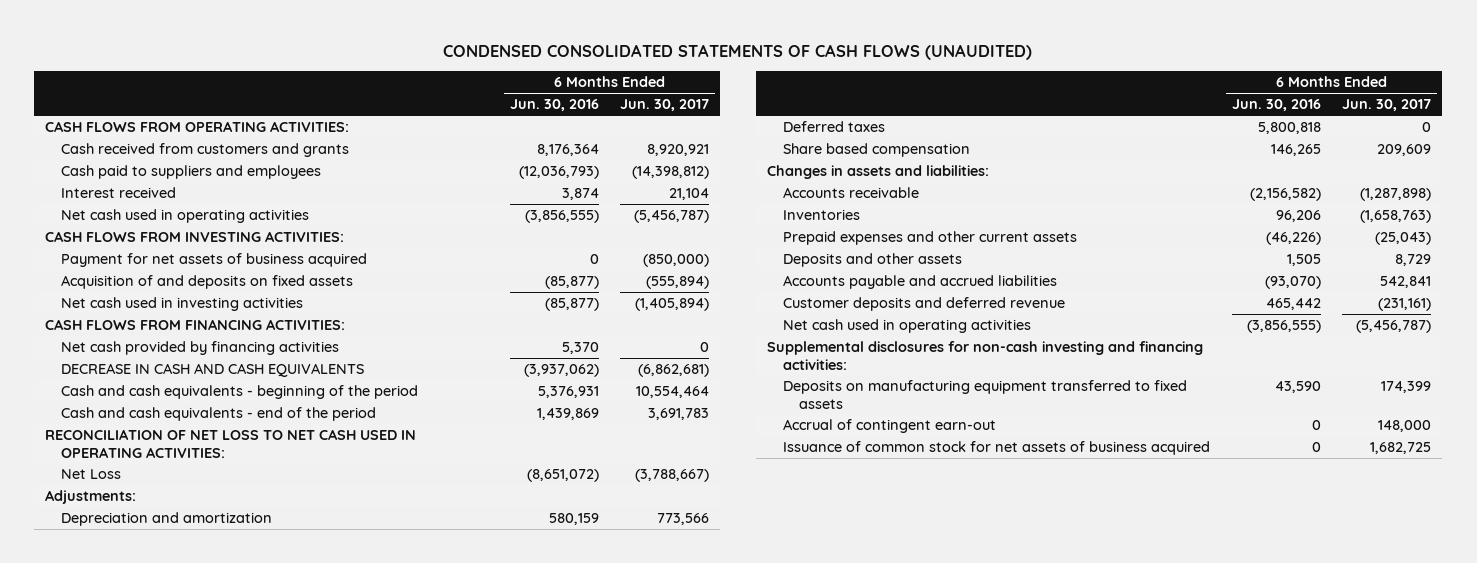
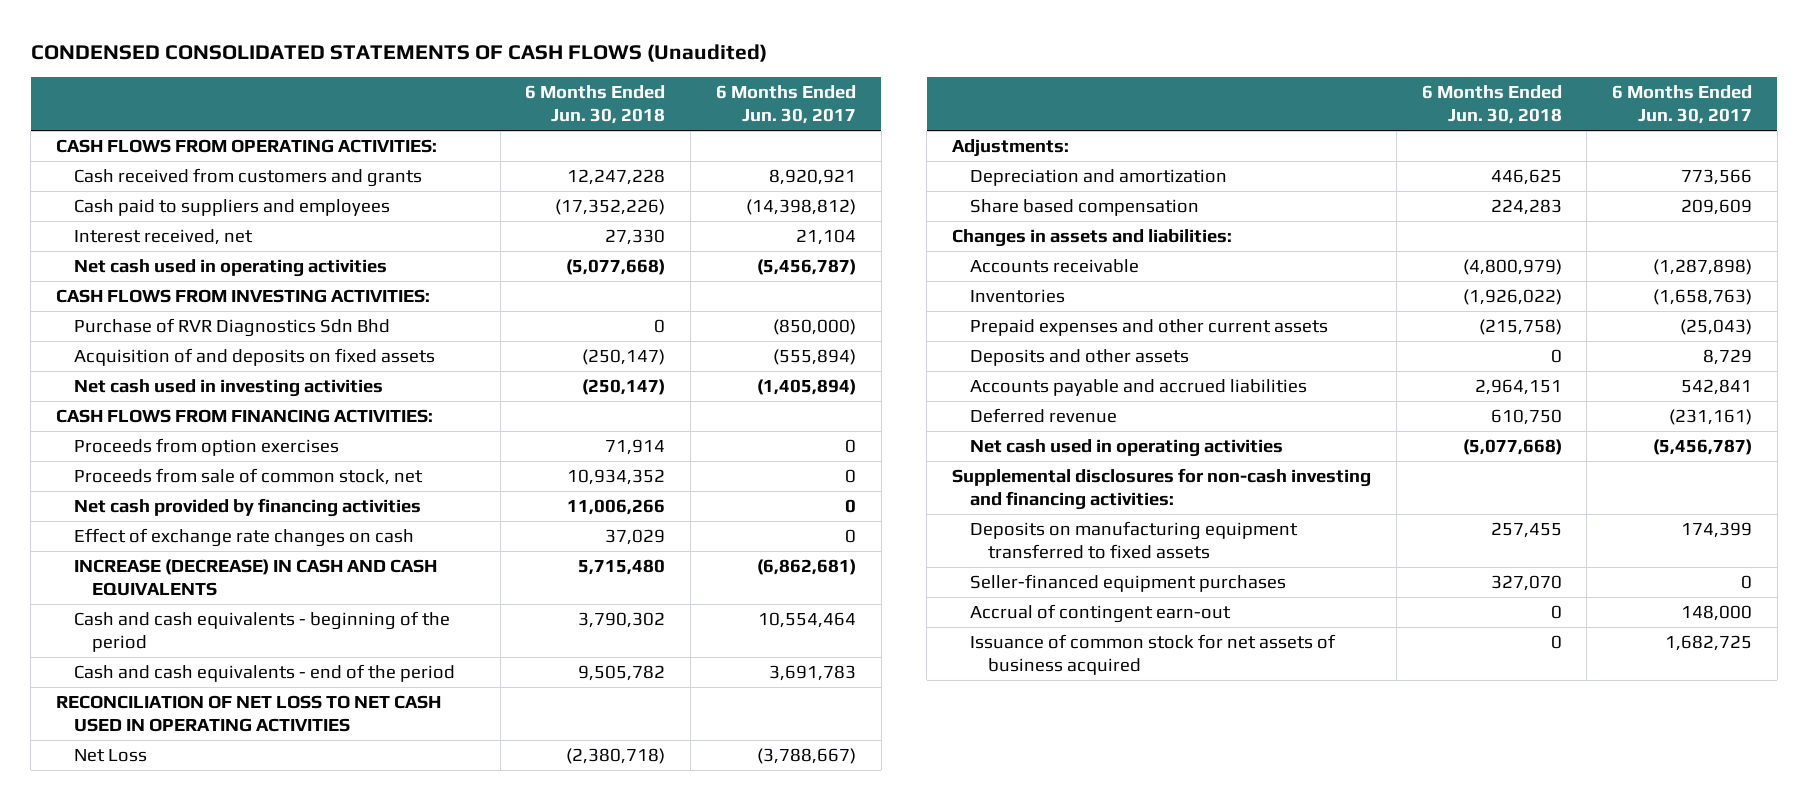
[443,43,1033,60] CONDENSED CONSOLIDATED STATEMENTS OF CASH FLOWS (UNAUDITED) -> [30,43,767,62] CONDENSED CONSOLIDATED STATEMENTS OF CASH FLOWS (Unaudited)
[509,99,599,112] Jun. 30, 2016 -> none
none -> [525,85,666,125] 6 Months Ended Jun. 30, 2018
[61,187,177,199] Interest received -> [73,228,253,245] Interest received, net
[61,253,368,268] Payment for net assets of business acquired -> none
none -> [73,317,390,337] Purchase of RVR Diagnostics Sdn Bhd
none -> [73,437,339,456] Proceeds from option exercises
none -> [73,467,423,485] Proceeds from sale of common stock, net
none -> [73,527,414,547] Effect of exchange rate changes on cash
[61,363,365,378] DECREASE IN CASH AND CASH EQUIVALENTS -> [73,558,437,597] INCREASE (DECREASE) IN CASH AND CASH EQUIVALENTS
[45,429,417,458] RECONCILIATION OF NET LOSS TO NET CASH USED IN OPERATING ACTIVITIES: -> [55,694,441,733] RECONCILIATION OF NET LOSS TO NET CASH USED IN OPERATING ACTIVITIES
[783,121,886,133] Deferred taxes -> none
[783,297,1066,312] Customer deposits and deferred revenue -> [970,407,1118,423] Deferred revenue
none -> [970,573,1287,592] Seller-financed equipment purchases

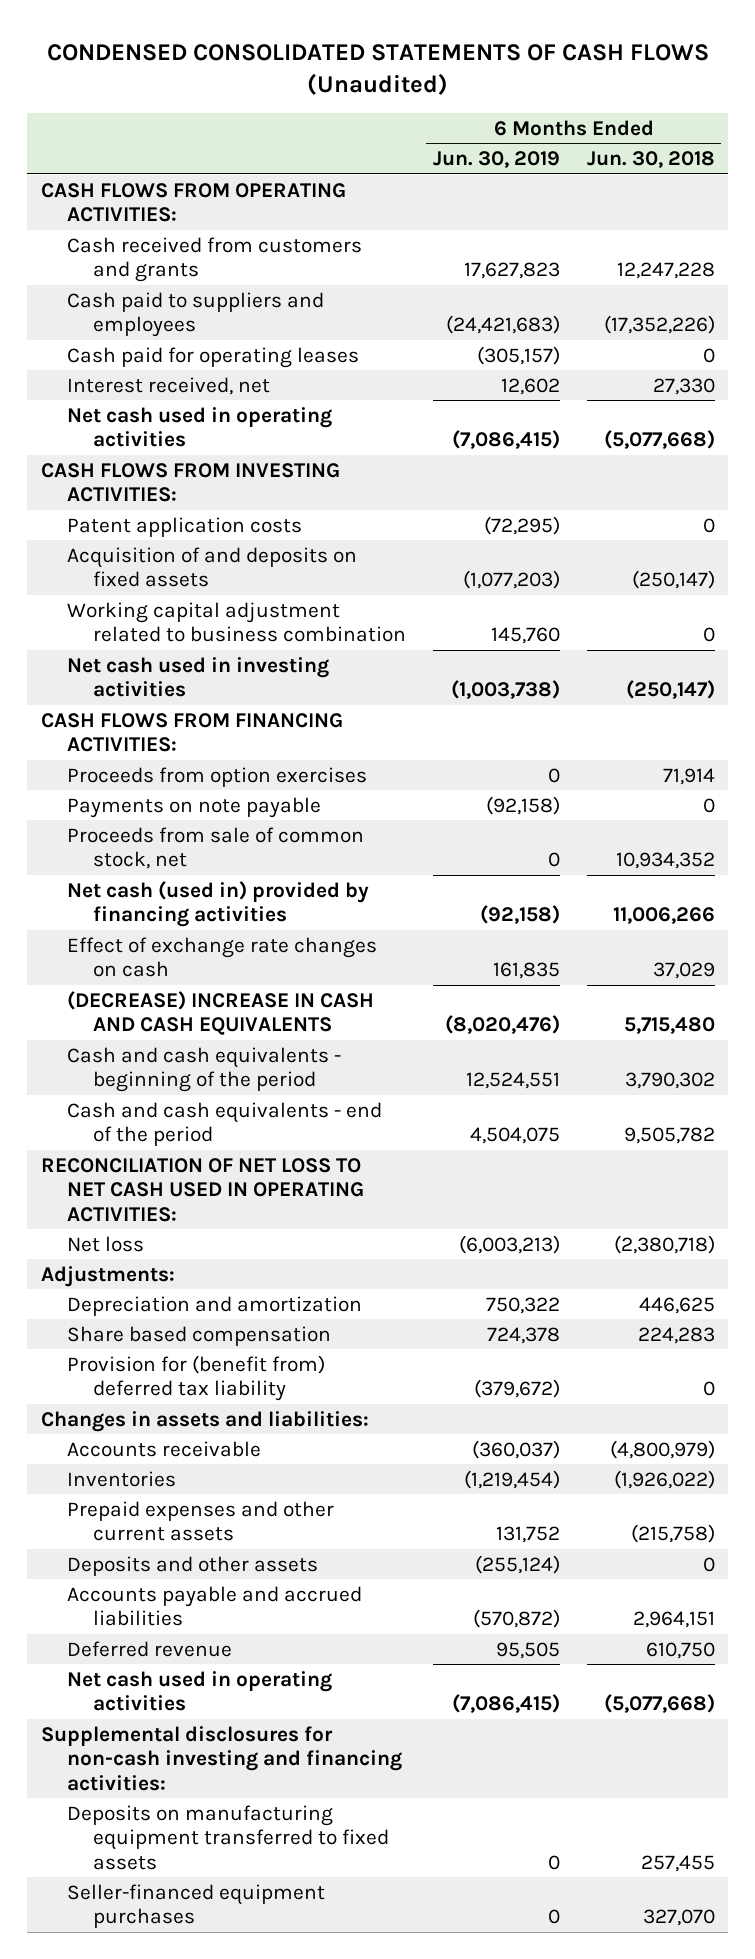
[715,85,856,125] 6 Months Ended Jun. 30, 2017 -> none
none -> [433,151,561,169] Jun. 30, 2019
none -> [67,346,360,368] Cash paid for operating leases
[73,317,390,337] Purchase of RVR Diagnostics Sdn Bhd -> none
none -> [67,516,303,537] Patent application costs
none -> [67,601,407,643] Working capital adjustment related to business combination
none -> [67,796,322,818] Payments on note payable
[73,497,421,517] Net cash provided by financing activities -> [67,880,370,928] Net cash (used in) provided by financing activities
[73,558,437,597] INCREASE (DECREASE) IN CASH AND CASH EQUIVALENTS -> [67,990,375,1036] (DECREASE) INCREASE IN CASH AND CASH EQUIVALENTS
[55,694,441,733] RECONCILIATION OF NET LOSS TO NET CASH USED IN OPERATING ACTIVITIES -> [40,1157,365,1222] RECONCILIATION OF NET LOSS TO NET CASH USED IN OPERATING ACTIVITIES:
[73,748,147,762] Net Loss -> [67,1235,145,1252] Net loss
none -> [67,1354,326,1402] Provision for (benefit from) deferred tax liability
[970,603,1232,623] Accrual of contingent earn-out -> none
[970,633,1337,676] Issuance of common stock for net assets of business acquired -> none

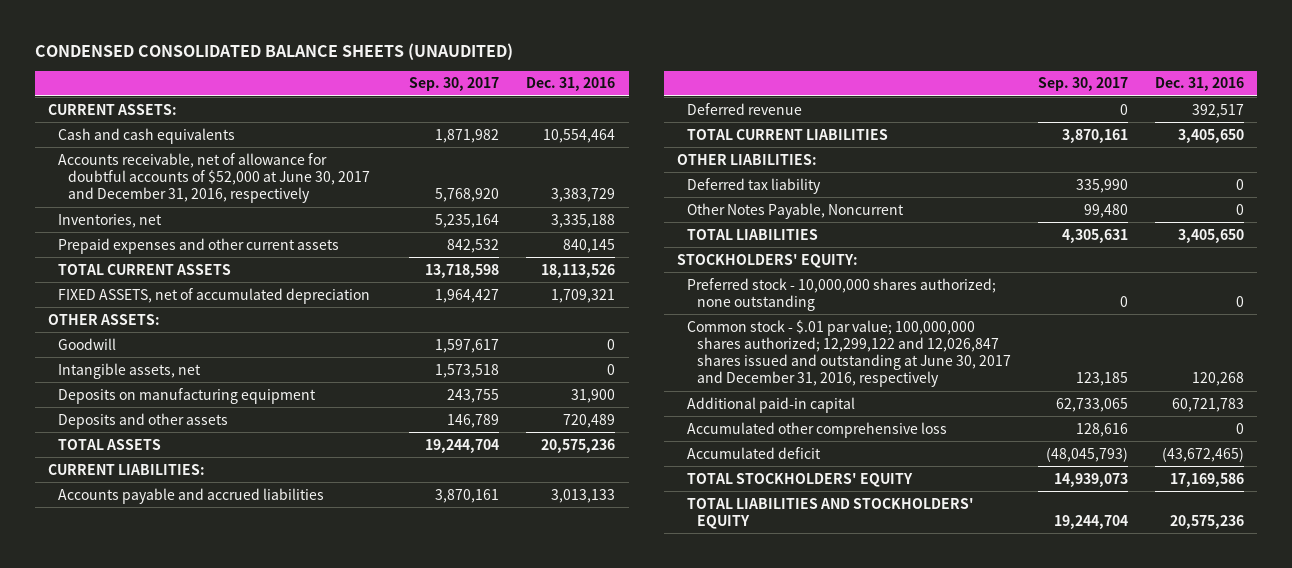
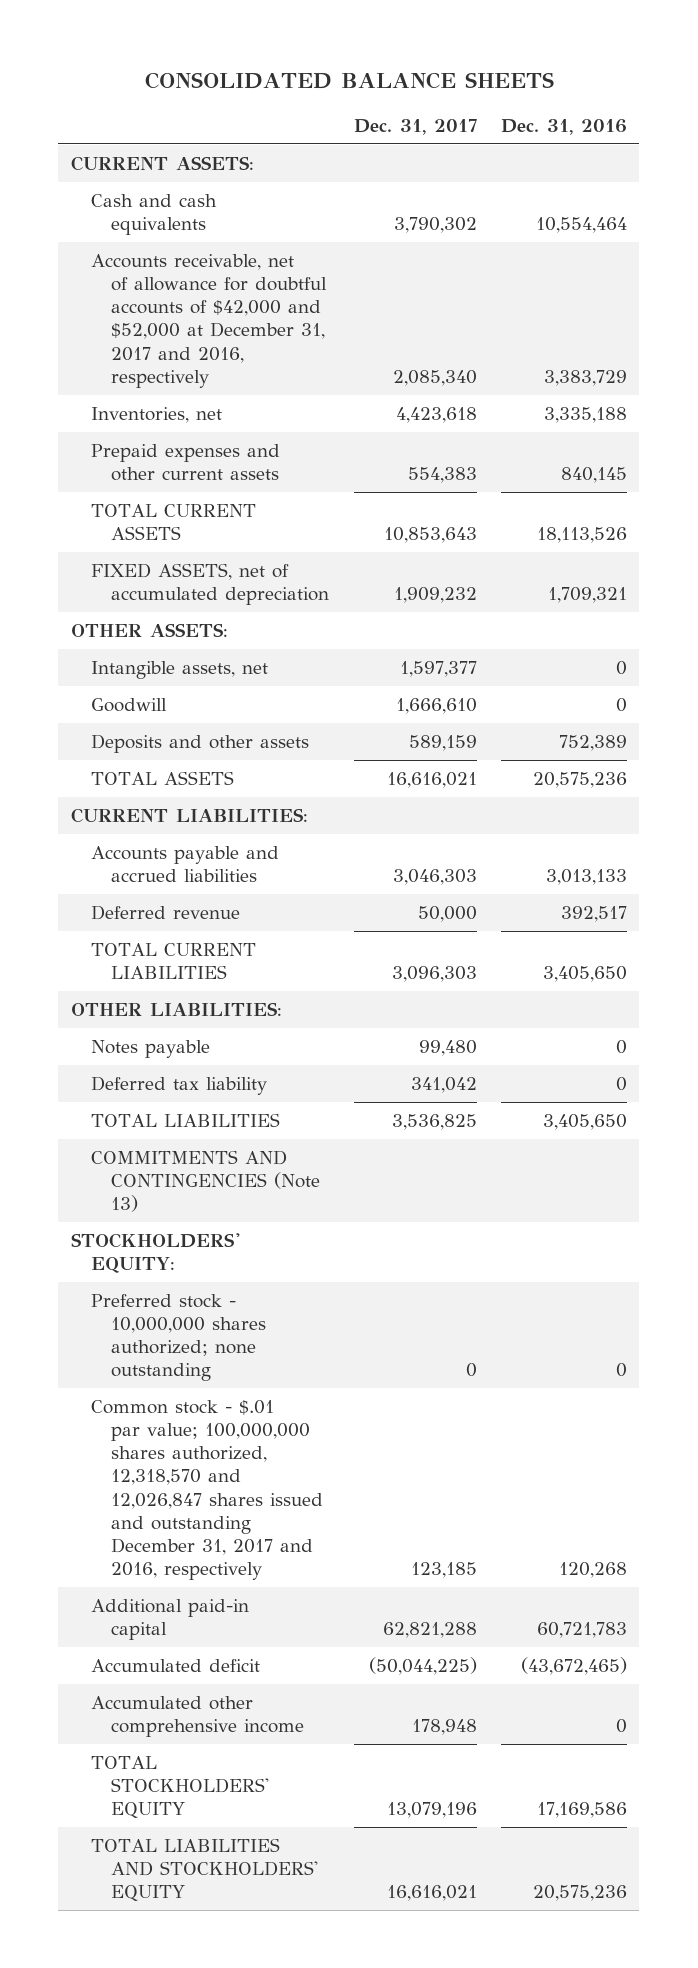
[34,42,513,60] CONDENSED CONSOLIDATED BALANCE SHEETS (UNAUDITED) -> [144,71,554,89] CONSOLIDATED BALANCE SHEETS
[409,77,500,92] Sep. 30, 2017 -> none
none -> [353,118,477,135] Dec. 31, 2017
[58,152,371,204] Accounts receivable, net of allowance for doubtful accounts of $52,000 at June 30, 2017 and December 31, 2016, respectively -> [90,253,328,388] Accounts receivable, net of allowance for doubtful accounts of $42,000 and $52,000 at December 31, 2017 and 2016, respectively
[58,387,317,404] Deposits on manufacturing equipment -> none
[58,337,117,350] Goodwill -> [90,697,167,712] Goodwill
[563,413,616,428] 720,489 -> [559,734,628,751] 752,389
none -> [90,1039,210,1058] Notes payable
[687,202,905,219] Other Notes Payable, Noncurrent -> none
none -> [90,1149,321,1213] COMMITMENTS AND CONTINGENCIES (Note 13)
[687,319,1012,388] Common stock - $.01 par value; 100,000,000 shares authorized; 12,299,122 and 12,026,847 shares issued and outstanding at June 30, 2017 and December 31, 2016, respectively -> [90,1399,324,1581] Common stock - $.01 par value; 100,000,000 shares authorized, 12,318,570 and 12,026,847 shares issued and outstanding December 31, 2017 and 2016, respectively
[687,421,948,438] Accumulated other comprehensive loss -> none
none -> [90,1695,305,1738] Accumulated other comprehensive income

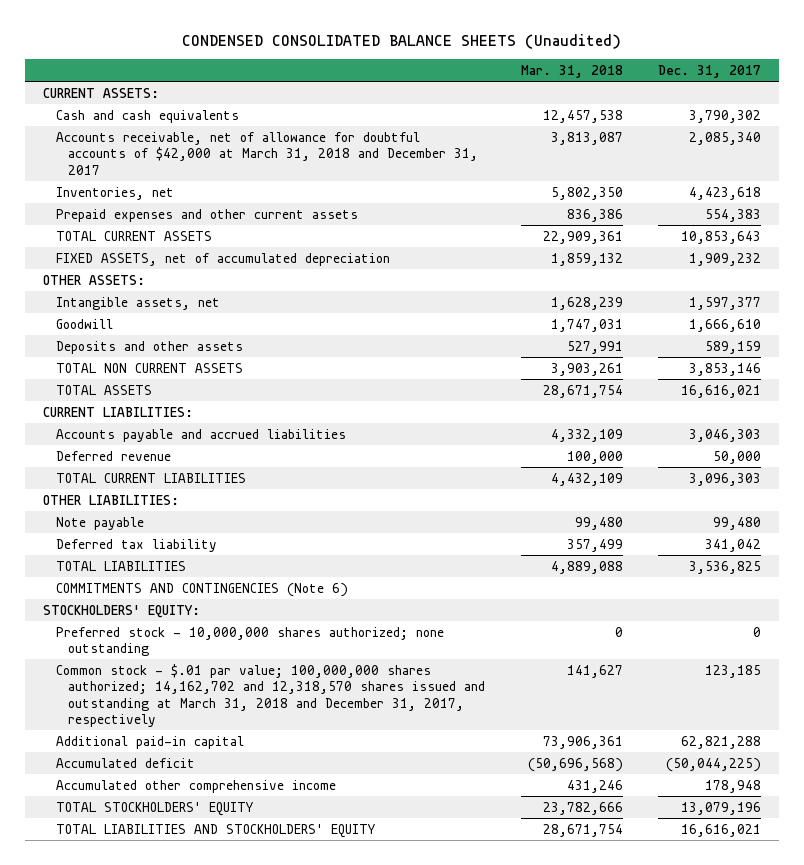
[144,71,554,89] CONSOLIDATED BALANCE SHEETS -> [182,33,622,49] CONDENSED CONSOLIDATED BALANCE SHEETS (Unaudited)
[501,118,628,135] Dec. 31, 2016 -> none
none -> [520,64,623,78] Mar. 31, 2018
[90,253,328,388] Accounts receivable, net of allowance for doubtful accounts of $42,000 and $52,000 at December 31, 2017 and 2016, respectively -> [55,131,479,175] Accounts receivable, net of allowance for doubtful accounts of $42,000 at March 31, 2018 and December 31, 2017
none -> [55,362,243,373] TOTAL NON CURRENT ASSETS
[90,1039,210,1058] Notes payable -> [55,516,144,530] Note payable
[90,1149,321,1213] COMMITMENTS AND CONTINGENCIES (Note 13) -> [55,582,348,597] COMMITMENTS AND CONTINGENCIES (Note 6)
[90,1399,324,1581] Common stock - $.01 par value; 100,000,000 shares authorized, 12,318,570 and 12,026,847 shares issued and outstanding December 31, 2017 and 2016, respectively -> [55,663,486,728] Common stock - $.01 par value; 100,000,000 shares authorized; 14,162,702 and 12,318,570 shares issued and outstanding at March 31, 2018 and December 31, 2017, respectively

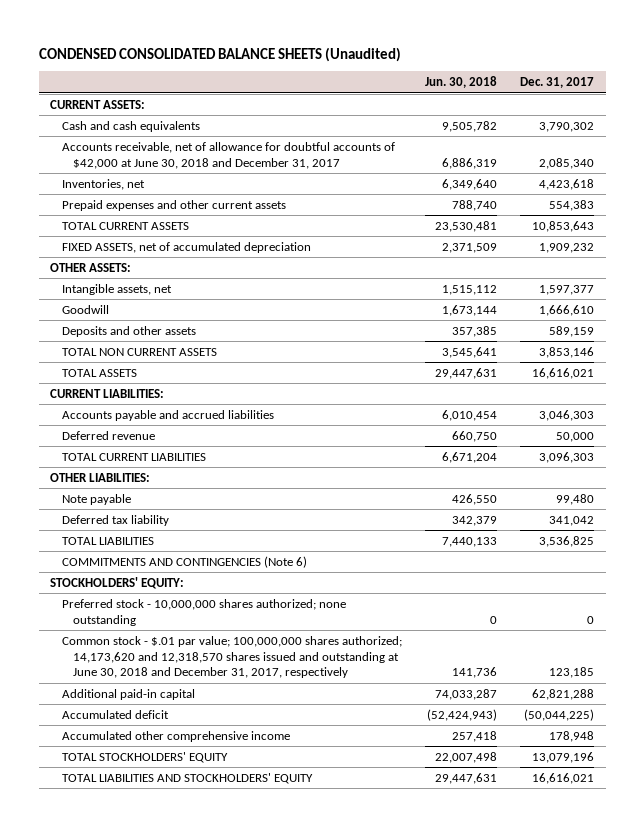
[520,64,623,78] Mar. 31, 2018 -> none
none -> [424,76,497,89] Jun. 30, 2018
[55,131,479,175] Accounts receivable, net of allowance for doubtful accounts of $42,000 at March 31, 2018 and December 31, 2017 -> [61,141,395,169] Accounts receivable, net of allowance for doubtful accounts of $42,000 at June 30, 2018 and December 31, 2017
[55,663,486,728] Common stock - $.01 par value; 100,000,000 shares authorized; 14,162,702 and 12,318,570 shares issued and outstanding at March 31, 2018 and December 31, 2017, respectively -> [61,635,402,679] Common stock - $.01 par value; 100,000,000 shares authorized; 14,173,620 and 12,318,570 shares issued and outstanding at June 30, 2018 and December 31, 2017, respectively

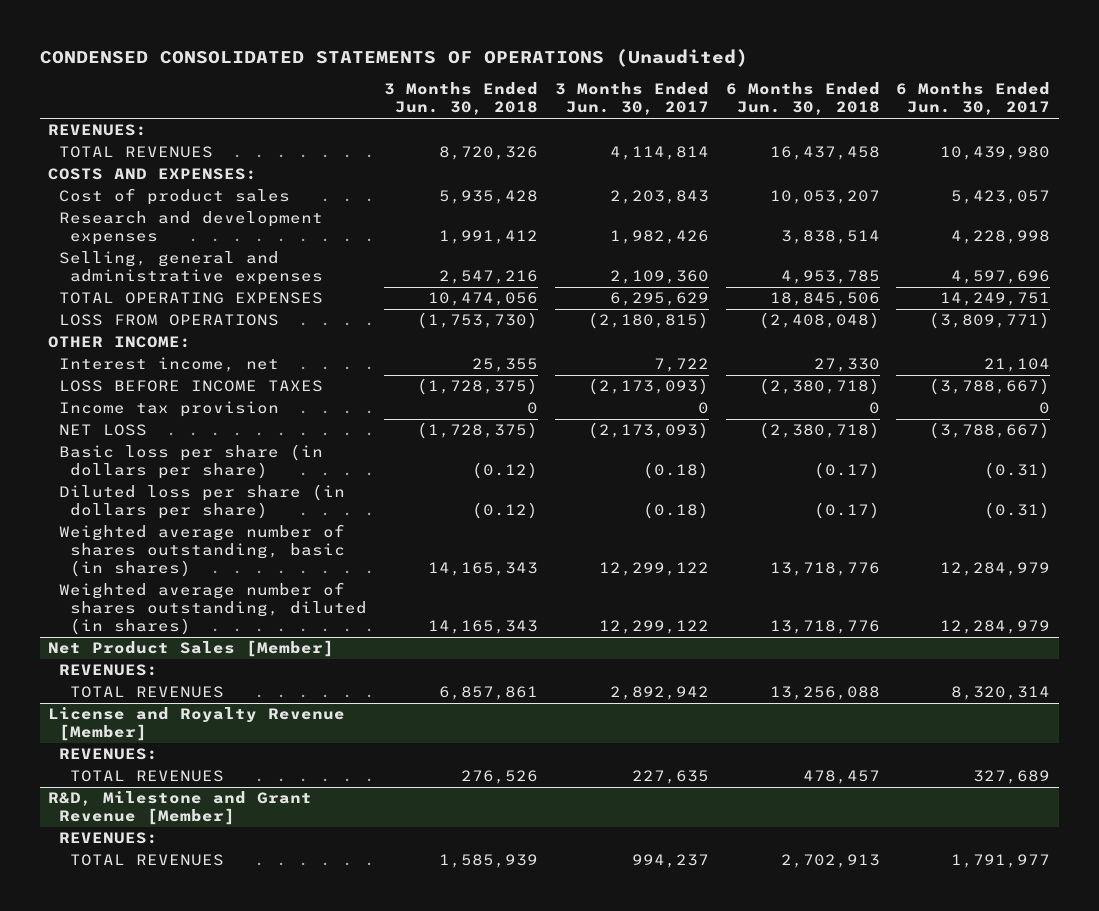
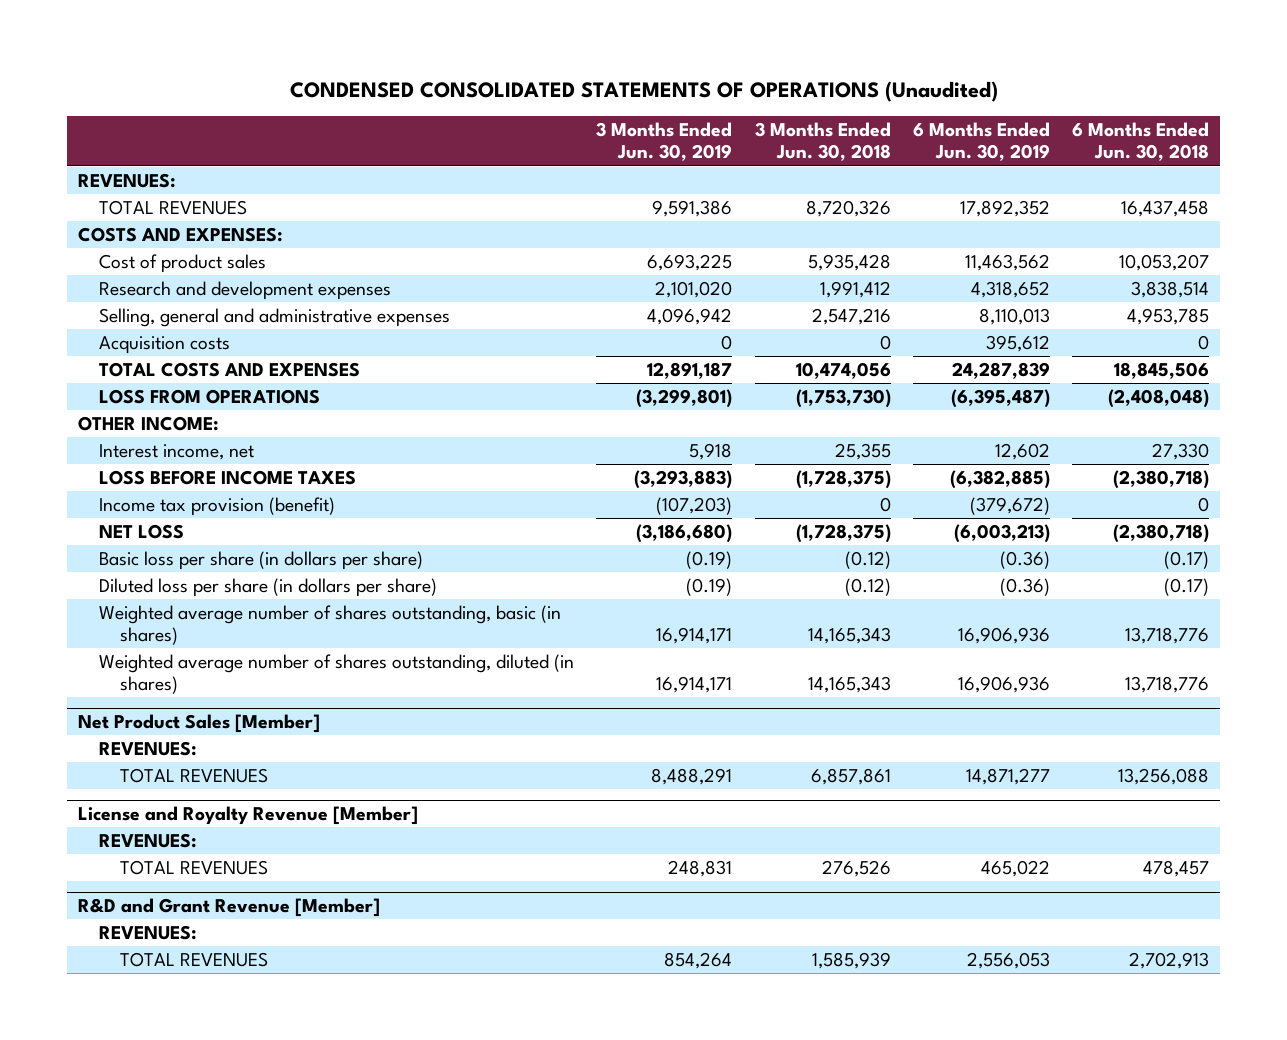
[554,82,709,116] 3 Months Ended Jun. 30, 2017 -> none
[896,82,1051,116] 6 Months Ended Jun. 30, 2017 -> none
none -> [596,122,733,162] 3 Months Ended Jun. 30, 2019
none -> [912,122,1050,162] 6 Months Ended Jun. 30, 2019
none -> [99,335,231,354] Acquisition costs
[59,292,324,305] TOTAL OPERATING EXPENSES -> [99,361,361,377] TOTAL COSTS AND EXPENSES
[59,401,280,418] Income tax provision -> [99,496,336,516] Income tax provision (benefit)
[48,791,313,826] R&D, Milestone and Grant Revenue [Member] -> [78,897,381,917] R&D and Grant Revenue [Member]

